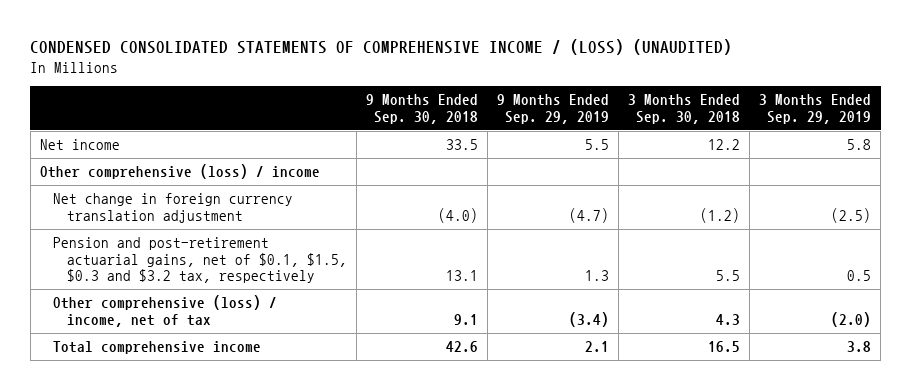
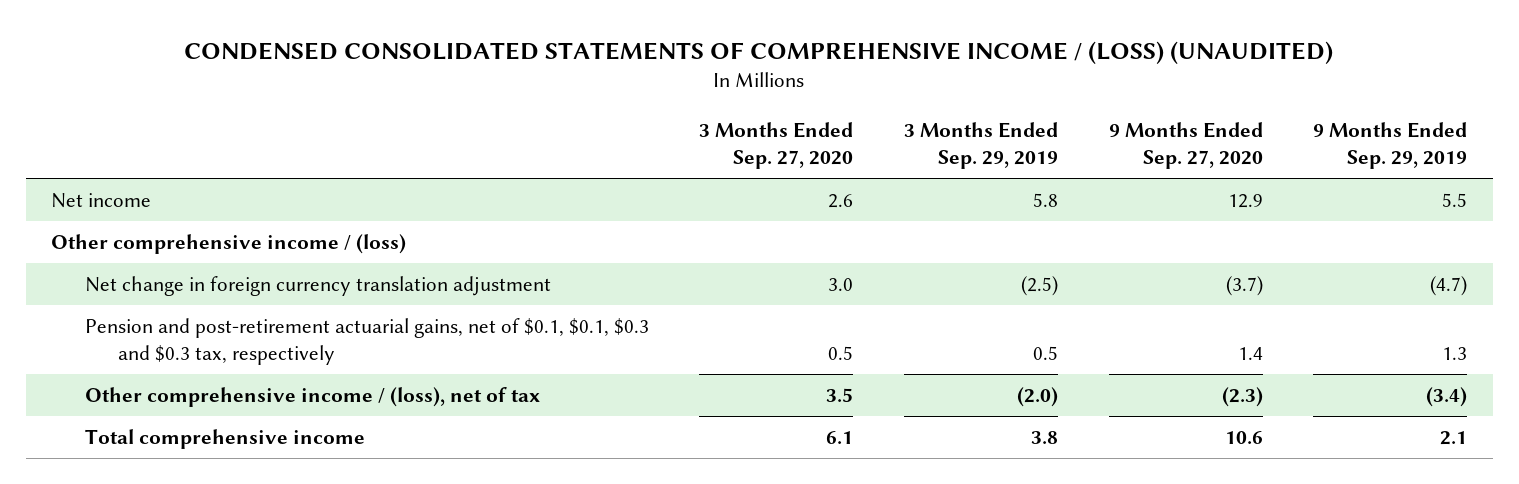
[365,94,478,124] 9 Months Ended Sep. 30, 2018 -> none
[628,94,741,124] 3 Months Ended Sep. 30, 2018 -> none
none -> [699,121,854,169] 3 Months Ended Sep. 27, 2020
none -> [1108,121,1263,169] 9 Months Ended Sep. 27, 2020
[39,164,320,180] Other comprehensive (loss) / income -> [51,233,407,254] Other comprehensive income / (loss)
[53,237,347,284] Pension and post-retirement actuarial gains, net of $0.1, $1.5, $0.3 and $3.2 tax, respectively -> [84,317,649,366] Pension and post-retirement actuarial gains, net of $0.1, $0.1, $0.3 and $0.3 tax, respectively
[53,295,278,327] Other comprehensive (loss) / income, net of tax -> [84,386,540,407] Other comprehensive income / (loss), net of tax

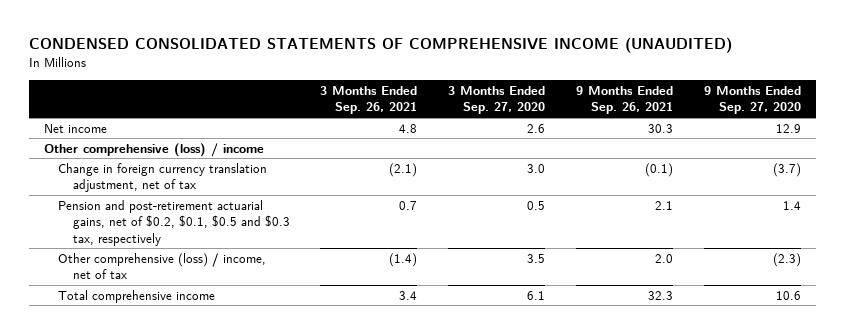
[184,40,1334,64] CONDENSED CONSOLIDATED STATEMENTS OF COMPREHENSIVE INCOME / (LOSS) (UNAUDITED) -> [28,37,732,54] CONDENSED CONSOLIDATED STATEMENTS OF COMPREHENSIVE INCOME (UNAUDITED)
[904,121,1059,169] 3 Months Ended Sep. 29, 2019 -> none
[1313,121,1468,169] 9 Months Ended Sep. 29, 2019 -> none
none -> [320,86,418,115] 3 Months Ended Sep. 26, 2021
none -> [575,86,673,115] 9 Months Ended Sep. 26, 2021
[51,233,407,254] Other comprehensive income / (loss) -> [44,142,265,157] Other comprehensive (loss) / income
[84,275,551,296] Net change in foreign currency translation adjustment -> [58,162,268,193] Change in foreign currency translation adjustment, net of tax
[84,317,649,366] Pension and post-retirement actuarial gains, net of $0.1, $0.1, $0.3 and $0.3 tax, respectively -> [58,199,290,246] Pension and post-retirement actuarial gains, net of $0.2, $0.1, $0.5 and $0.3 tax, respectively
[84,386,540,407] Other comprehensive income / (loss), net of tax -> [58,252,267,280] Other comprehensive (loss) / income, net of tax

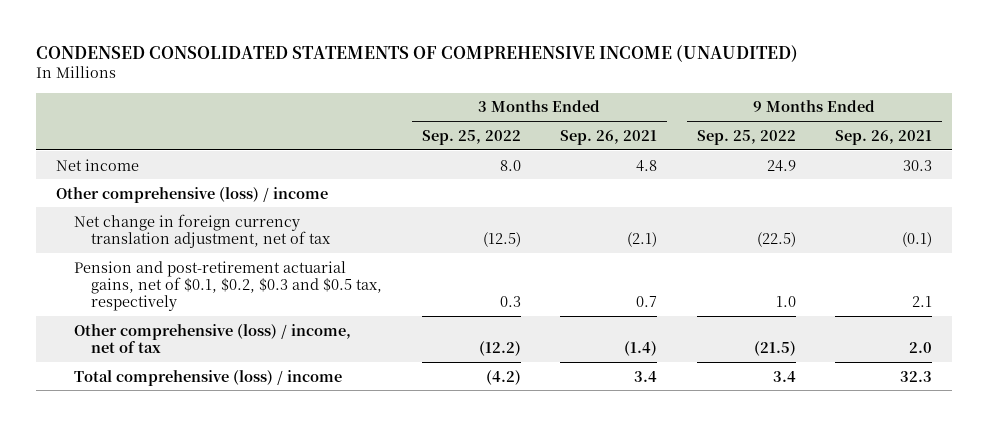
[448,86,546,115] 3 Months Ended Sep. 27, 2020 -> none
[703,86,801,115] 9 Months Ended Sep. 27, 2020 -> none
none -> [421,129,521,145] Sep. 25, 2022
none -> [696,129,796,145] Sep. 25, 2022
[58,162,268,193] Change in foreign currency translation adjustment, net of tax -> [73,213,332,248] Net change in foreign currency translation adjustment, net of tax
[58,199,290,246] Pension and post-retirement actuarial gains, net of $0.2, $0.1, $0.5 and $0.3 tax, respectively -> [73,260,383,312] Pension and post-retirement actuarial gains, net of $0.1, $0.2, $0.3 and $0.5 tax, respectively
[58,289,216,303] Total comprehensive income -> [73,369,342,386] Total comprehensive (loss) / income

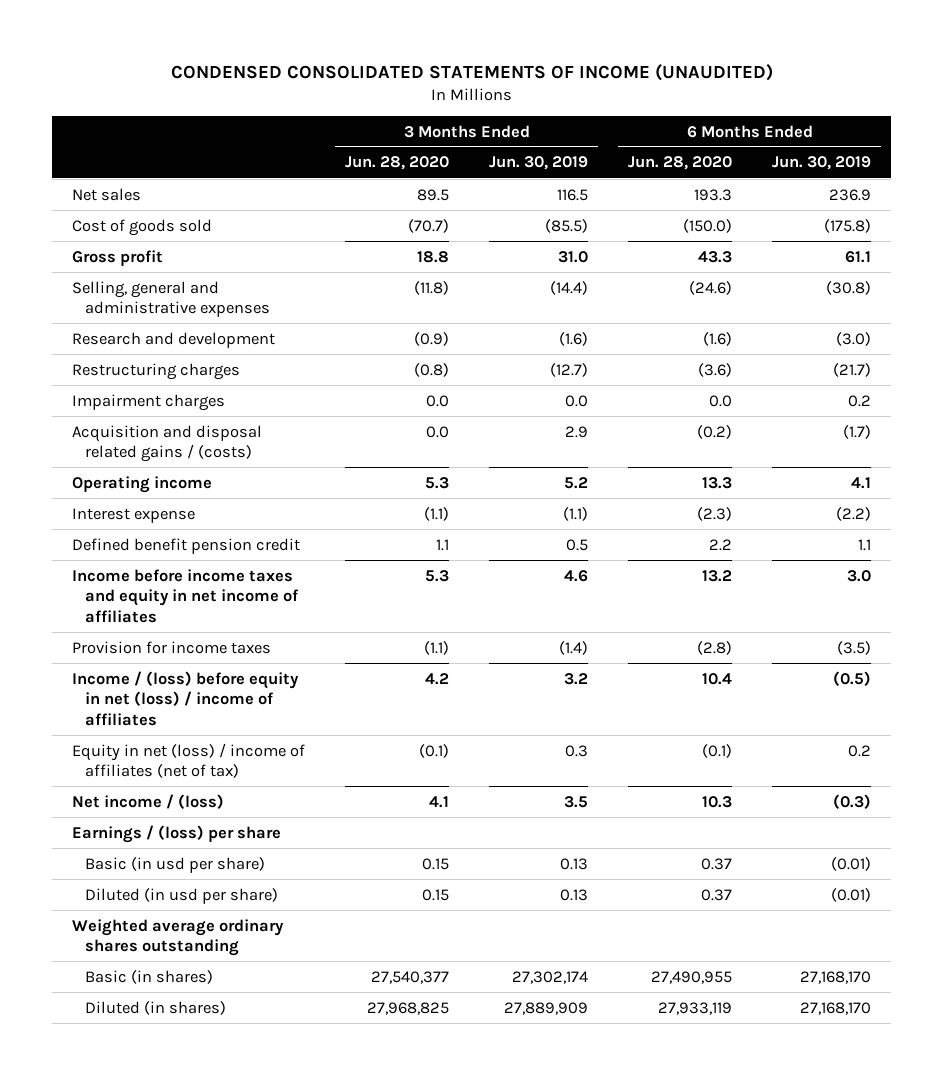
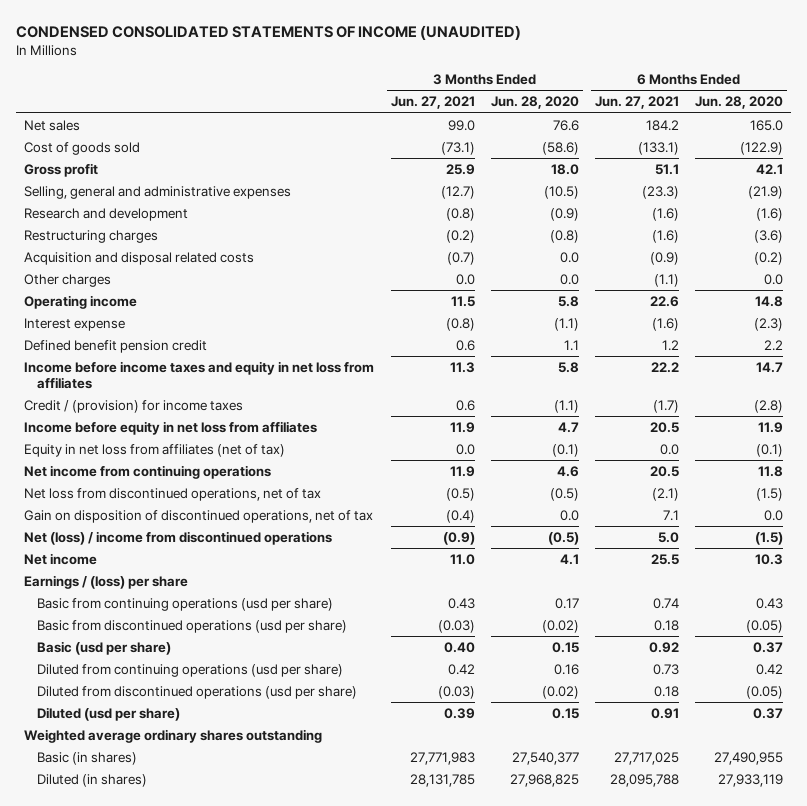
[489,156,589,171] Jun. 30, 2019 -> none
[772,156,872,171] Jun. 30, 2019 -> none
none -> [390,96,475,110] Jun. 27, 2021
none -> [594,96,679,110] Jun. 27, 2021
[417,188,450,201] 89.5 -> [552,119,579,131] 76.6
[694,188,733,201] 193.3 -> [749,119,783,131] 165.0
[408,218,450,233] (70.7) -> [541,141,579,155] (58.6)
[683,218,733,233] (150.0) -> [739,141,783,155] (122.9)
[417,250,450,263] 18.8 -> [550,163,579,175] 18.0
[698,250,733,263] 43.3 -> [755,163,783,175] 42.1
[414,280,450,295] (11.8) -> [543,185,579,199] (10.5)
[689,280,733,295] (24.6) -> [747,185,783,199] (21.9)
[72,393,226,411] Impairment charges -> none
[72,424,263,463] Acquisition and disposal related gains / (costs) -> [24,251,255,265] Acquisition and disposal related costs
none -> [24,273,112,287] Other charges
[425,476,450,489] 5.3 -> [557,295,579,307] 5.8
[702,476,733,489] 13.3 -> [754,295,783,307] 14.8
[72,568,299,623] Income before income taxes and equity in net income of affiliates -> [24,360,375,389] Income before income taxes and equity in net loss from affiliates
[425,569,450,582] 5.3 -> [557,361,579,373] 5.8
[702,569,733,582] 13.2 -> [755,361,783,373] 14.7
[72,640,272,654] Provision for income taxes -> [24,399,244,413] Credit / (provision) for income taxes
[72,670,300,726] Income / (loss) before equity in net (loss) / income of affiliates -> [24,420,318,435] Income before equity in net loss from affiliates
[425,672,450,685] 4.2 -> [557,421,579,433] 4.7
[702,672,733,685] 10.4 -> [757,421,783,433] 11.9
[72,742,306,779] Equity in net (loss) / income of affiliates (net of tax) -> [24,443,286,457] Equity in net loss from affiliates (net of tax)
none -> [24,464,272,479] Net income from continuing operations
none -> [24,487,322,501] Net loss from discontinued operations, net of tax
none -> [24,509,374,523] Gain on disposition of discontinued operations, net of tax
none -> [24,530,333,545] Net (loss) / income from discontinued operations
[72,793,225,809] Net income / (loss) -> [24,552,98,565] Net income
none -> [37,597,334,611] Basic from continuing operations (usd per share)
none -> [37,619,348,633] Basic from discontinued operations (usd per share)
[84,856,265,873] Basic (in usd per share) -> [37,640,172,655] Basic (usd per share)
none -> [37,663,344,677] Diluted from continuing operations (usd per share)
none -> [37,685,358,699] Diluted from discontinued operations (usd per share)
[84,887,278,904] Diluted (in usd per share) -> [37,706,181,721] Diluted (usd per share)

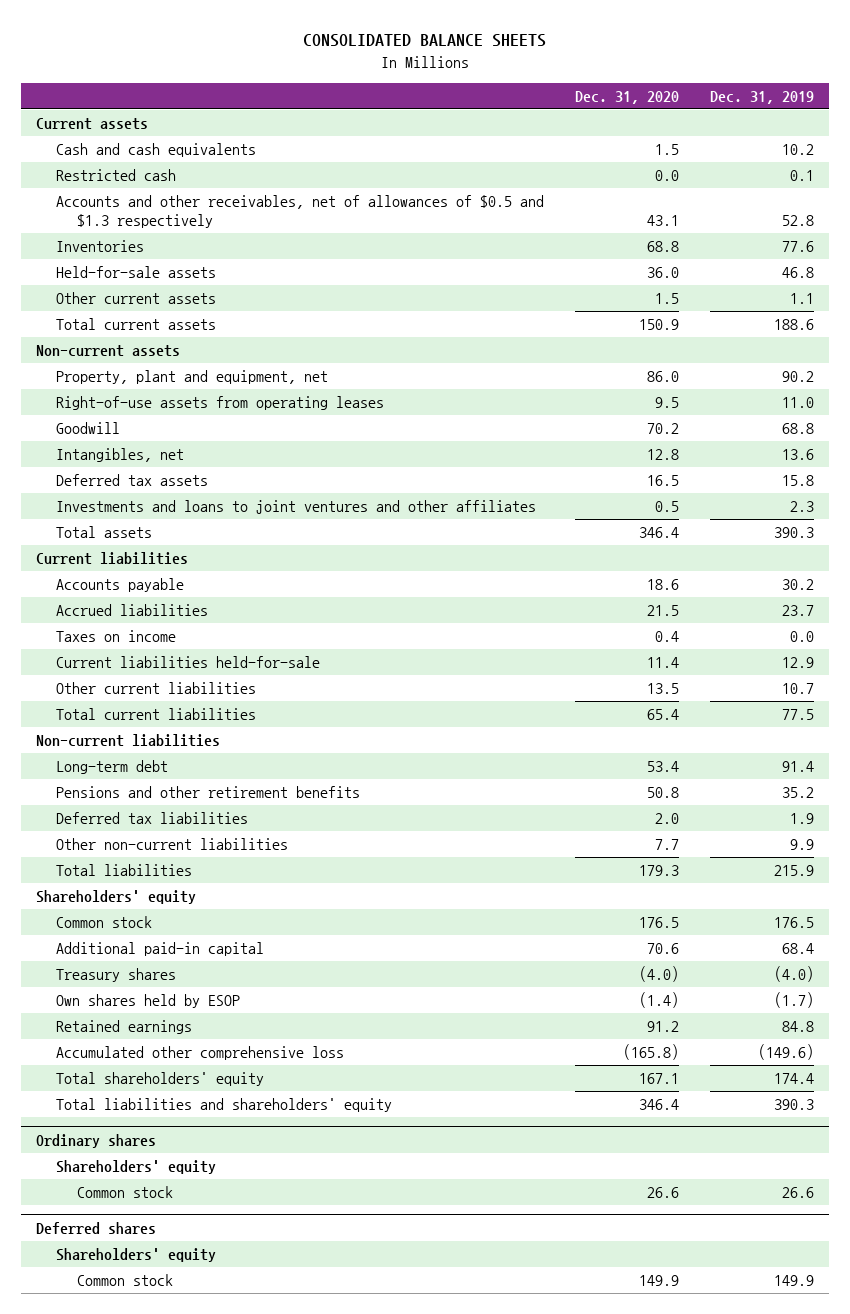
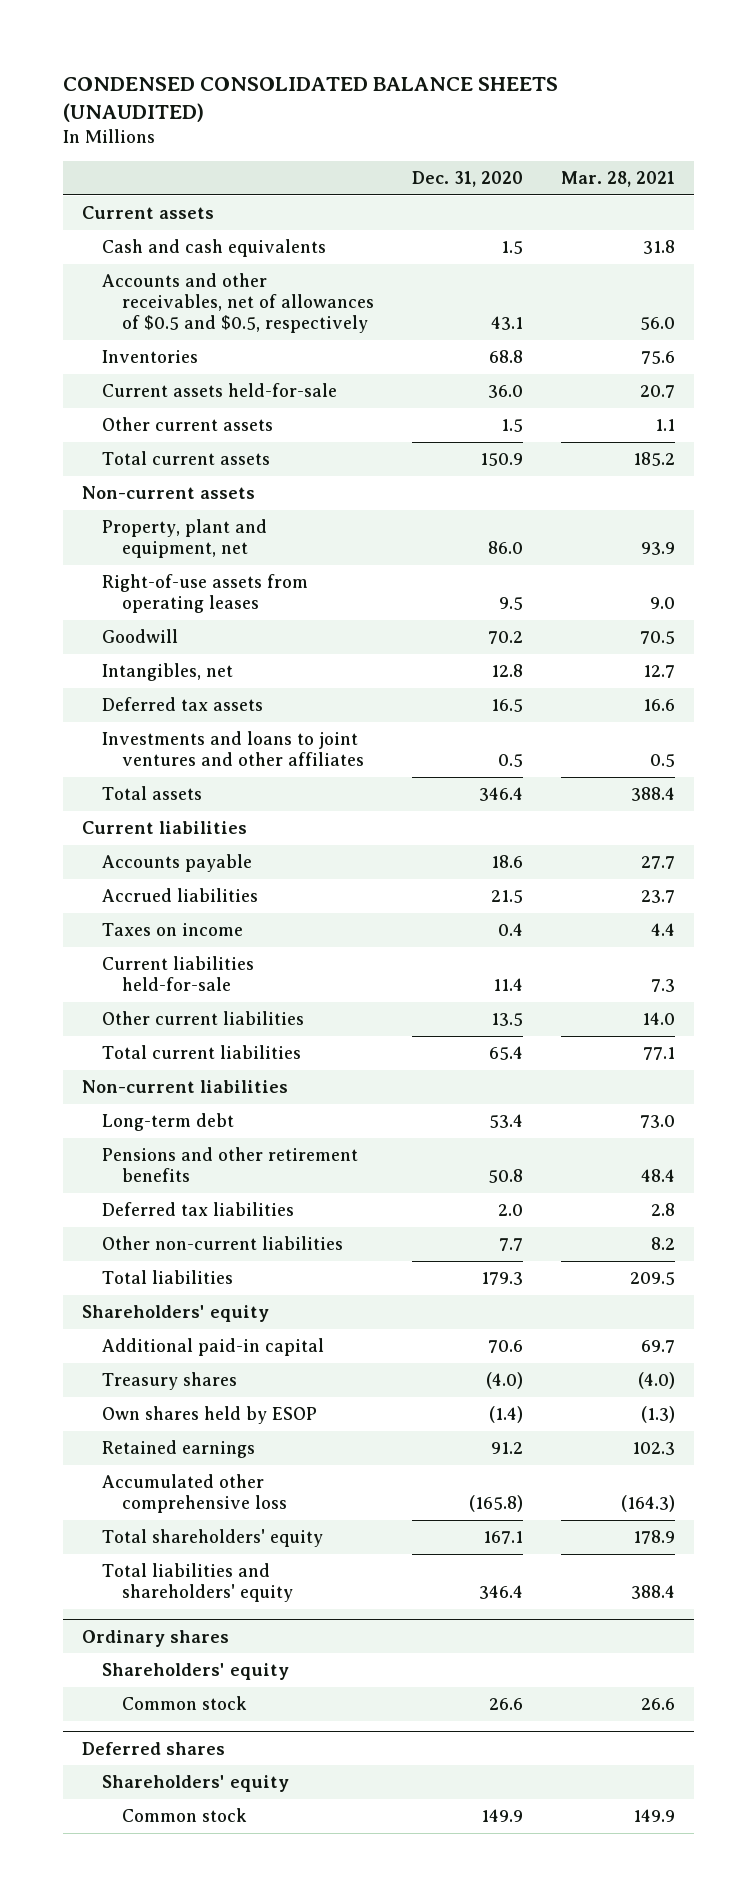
[303,34,547,48] CONSOLIDATED BALANCE SHEETS -> [62,76,558,122] CONDENSED CONSOLIDATED BALANCE SHEETS (UNAUDITED)
[709,90,814,104] Dec. 31, 2019 -> none
none -> [560,171,675,188] Mar. 28, 2021
[56,169,177,182] Restricted cash -> none
[56,195,545,229] Accounts and other receivables, net of allowances of $0.5 and $1.3 respectively -> [101,273,375,334] Accounts and other receivables, net of allowances of $0.5 and $0.5, respectively
[56,266,217,279] Held-for-sale assets -> [101,383,337,398] Current assets held-for-sale
[56,916,153,929] Common stock -> none

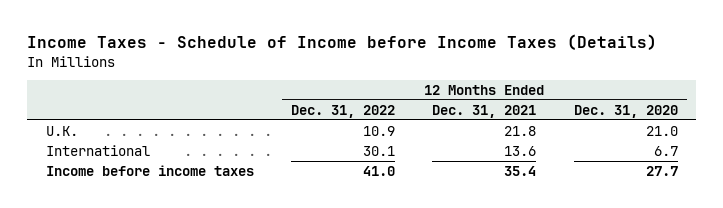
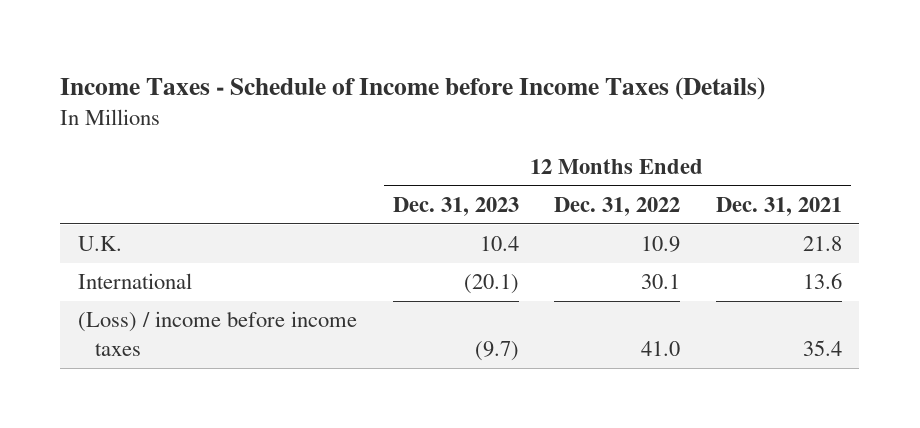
[573,104,678,118] Dec. 31, 2020 -> none
none -> [392,196,519,216] Dec. 31, 2023
[45,164,254,176] Income before income taxes -> [78,311,358,357] (Loss) / income before income taxes

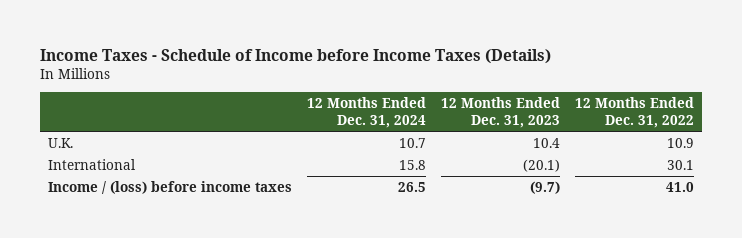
[715,196,842,216] Dec. 31, 2021 -> none
none -> [306,97,426,129] 12 Months Ended Dec. 31, 2024
[78,311,358,357] (Loss) / income before income taxes -> [47,180,292,194] Income / (loss) before income taxes

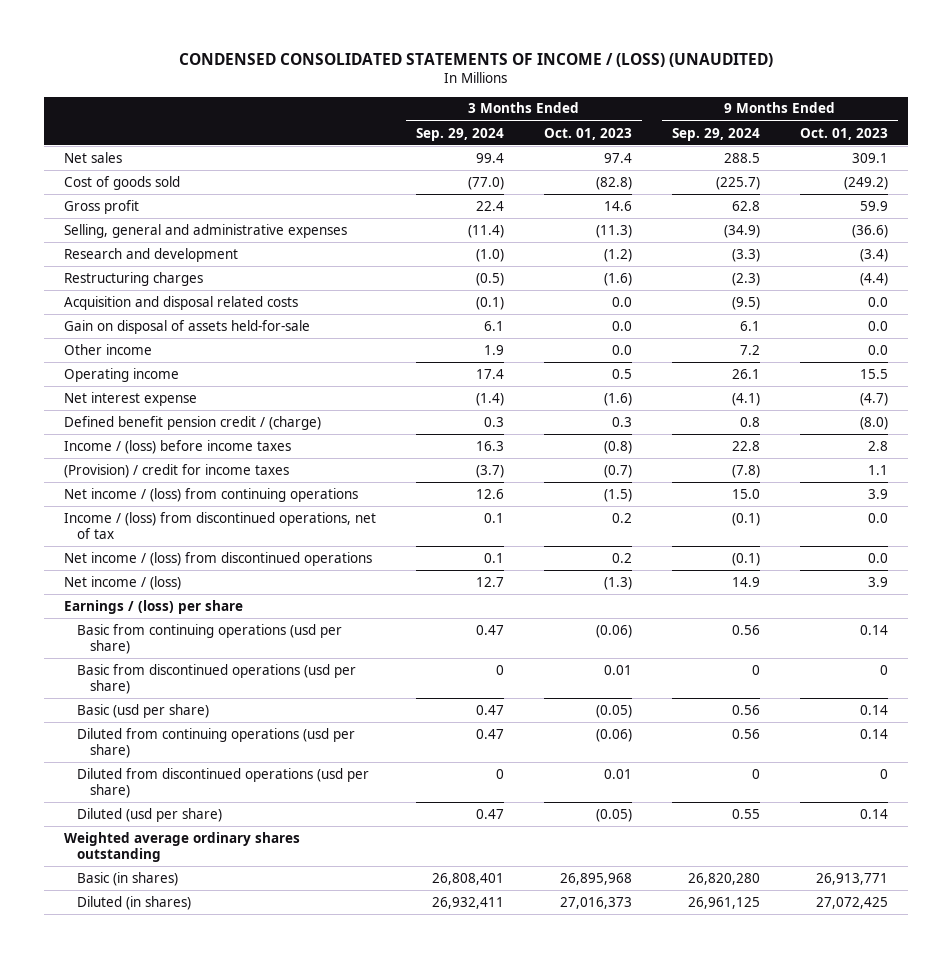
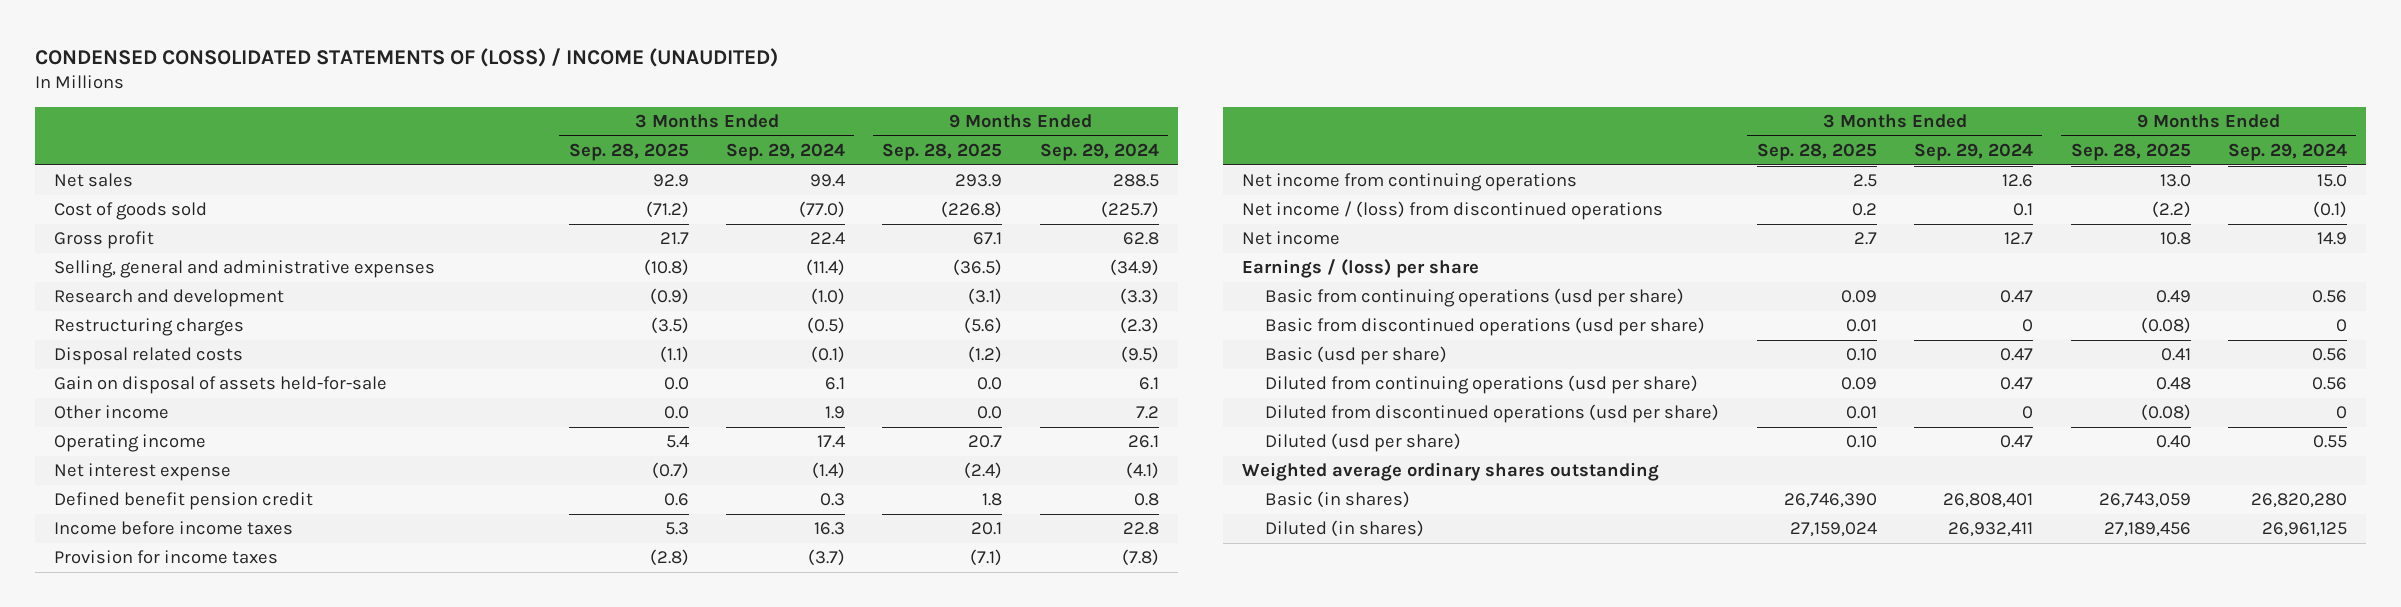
[178,52,773,67] CONDENSED CONSOLIDATED STATEMENTS OF INCOME / (LOSS) (UNAUDITED) -> [35,47,779,67] CONDENSED CONSOLIDATED STATEMENTS OF (LOSS) / INCOME (UNAUDITED)
[543,127,632,140] Oct. 01, 2023 -> none
[799,127,888,140] Oct. 01, 2023 -> none
none -> [568,142,689,161] Sep. 28, 2025
none -> [882,142,1003,161] Sep. 28, 2025
[63,295,298,310] Acquisition and disposal related costs -> [54,347,244,366] Disposal related costs
[63,511,376,539] Income / (loss) from discontinued operations, net of tax -> none
[63,415,321,430] Defined benefit pension credit / (charge) -> [54,492,314,511] Defined benefit pension credit
[63,439,291,454] Income / (loss) before income taxes -> [54,521,294,536] Income before income taxes
[63,463,289,478] (Provision) / credit for income taxes -> [54,550,279,565] Provision for income taxes
[63,487,358,502] Net income / (loss) from continuing operations -> [1242,173,1578,192] Net income from continuing operations
[63,575,181,590] Net income / (loss) -> [1242,231,1341,246] Net income

